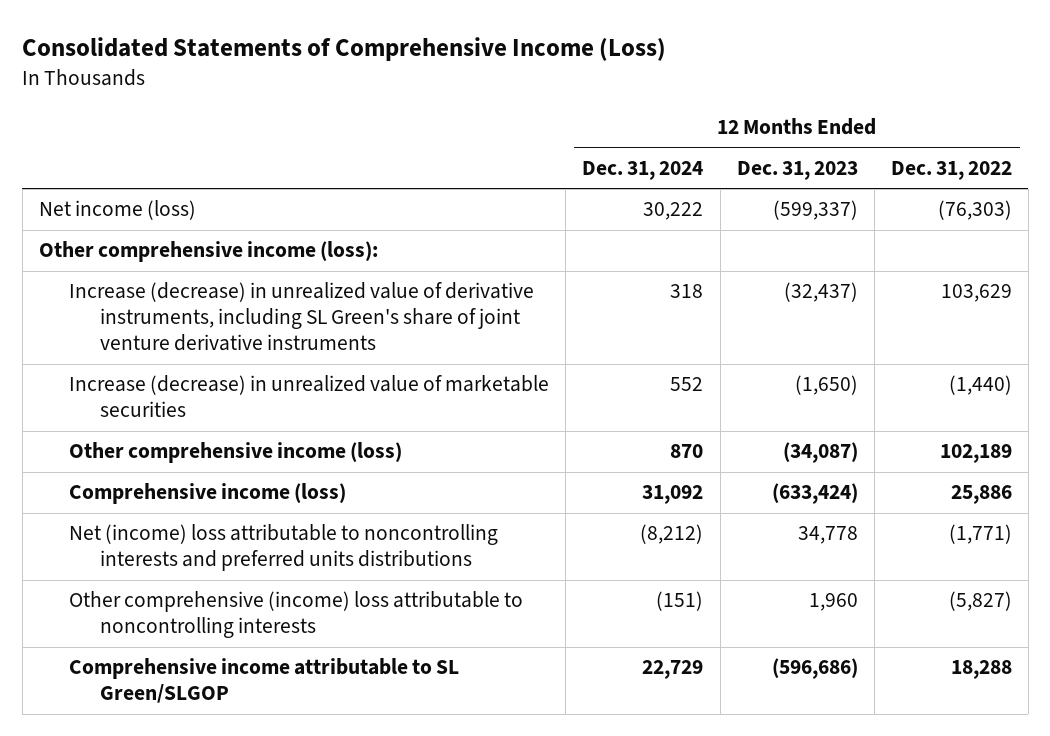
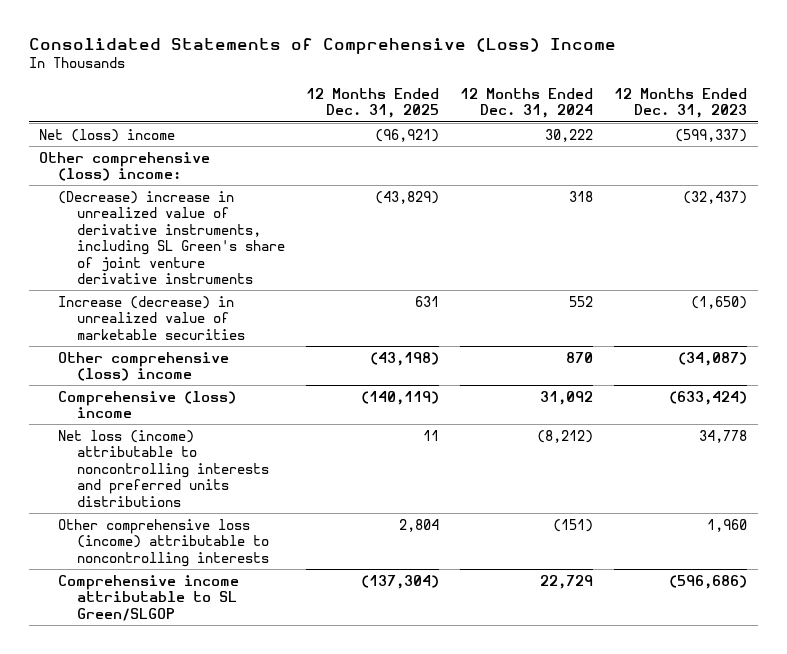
[22,36,667,61] Consolidated Statements of Comprehensive Income (Loss) -> [28,38,616,55] Consolidated Statements of Comprehensive (Loss) Income
[890,160,1012,180] Dec. 31, 2022 -> none
none -> [306,87,440,119] 12 Months Ended Dec. 31, 2025
[38,200,196,221] Net income (loss) -> [39,128,176,142] Net (loss) income
[38,241,378,263] Other comprehensive income (loss): -> [39,151,211,182] Other comprehensive (loss) income:
[69,282,535,352] Increase (decrease) in unrealized value of derivative instruments, including SL Green's share of joint venture derivative instruments -> [58,190,286,285] (Decrease) increase in unrealized value of derivative instruments, including SL Green's share of joint venture derivative instruments
[69,442,403,464] Other comprehensive income (loss) -> [58,351,230,382] Other comprehensive (loss) income
[69,483,347,505] Comprehensive income (loss) -> [58,390,237,419] Comprehensive (loss) income
[69,524,499,572] Net (income) loss attributable to noncontrolling interests and preferred units distributions -> [58,429,270,507] Net loss (income) attributable to noncontrolling interests and preferred units distributions
[69,591,524,639] Other comprehensive (income) loss attributable to noncontrolling interests -> [58,518,270,567] Other comprehensive loss (income) attributable to noncontrolling interests

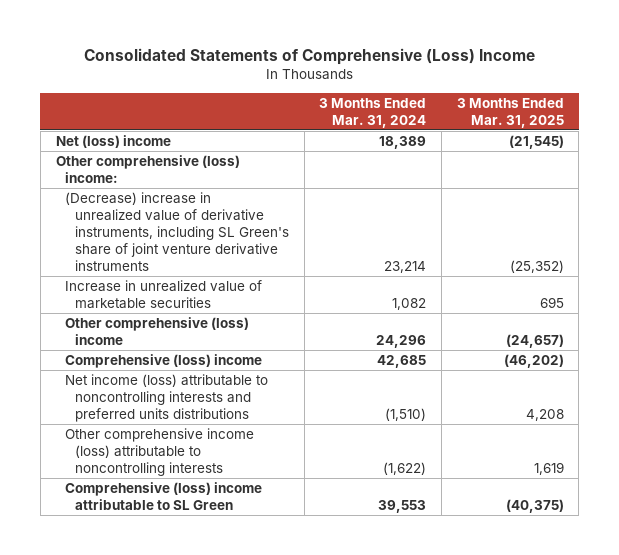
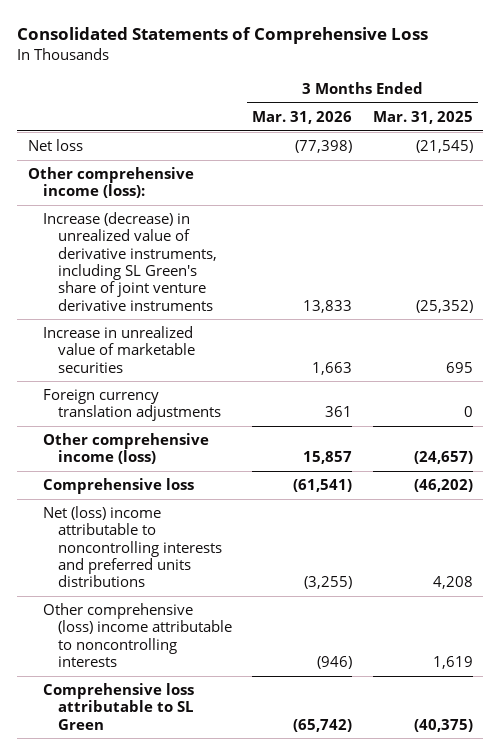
[83,48,535,66] Consolidated Statements of Comprehensive (Loss) Income -> [17,27,429,45] Consolidated Statements of Comprehensive Loss
[319,97,427,128] 3 Months Ended Mar. 31, 2024 -> none
none -> [252,111,353,125] Mar. 31, 2026
[55,135,171,149] Net (loss) income -> [27,139,83,152] Net loss
[55,155,240,183] Other comprehensive (loss) income: -> [27,167,194,199] Other comprehensive income (loss):
[65,192,290,271] (Decrease) increase in unrealized value of derivative instruments, including SL Green's share of joint venture derivative instruments -> [42,212,218,311] Increase (decrease) in unrealized value of derivative instruments, including SL Green's share of joint venture derivative instruments
none -> [42,389,222,422] Foreign currency translation adjustments
[65,317,250,345] Other comprehensive (loss) income -> [42,433,209,465] Other comprehensive income (loss)
[65,354,263,369] Comprehensive (loss) income -> [42,478,194,495] Comprehensive loss
[65,374,269,422] Net income (loss) attributable to noncontrolling interests and preferred units distributions -> [42,506,223,588] Net (loss) income attributable to noncontrolling interests and preferred units distributions
[65,428,255,476] Other comprehensive income (loss) attributable to noncontrolling interests -> [42,603,233,668] Other comprehensive (loss) income attributable to noncontrolling interests
[65,482,263,510] Comprehensive (loss) income attributable to SL Green -> [42,683,194,730] Comprehensive loss attributable to SL Green

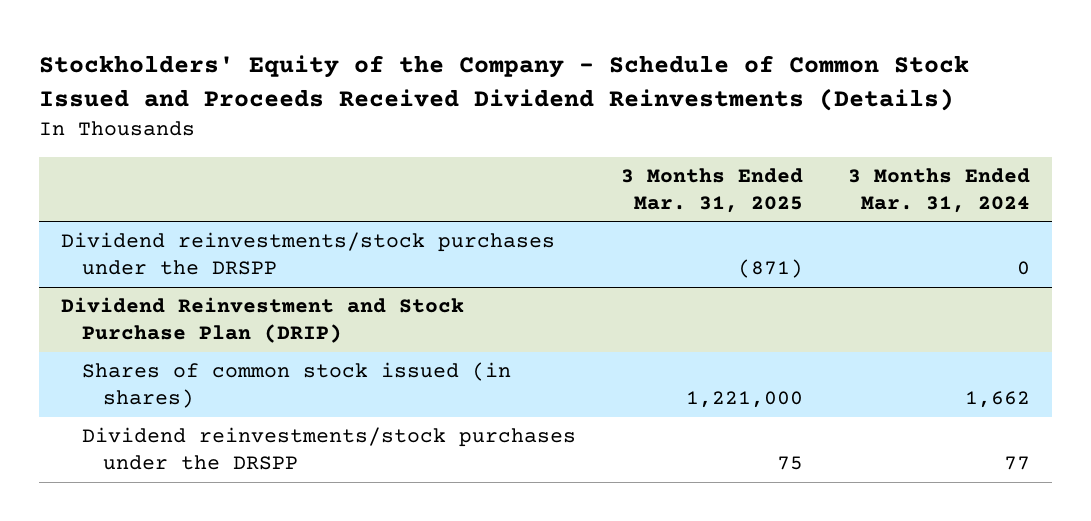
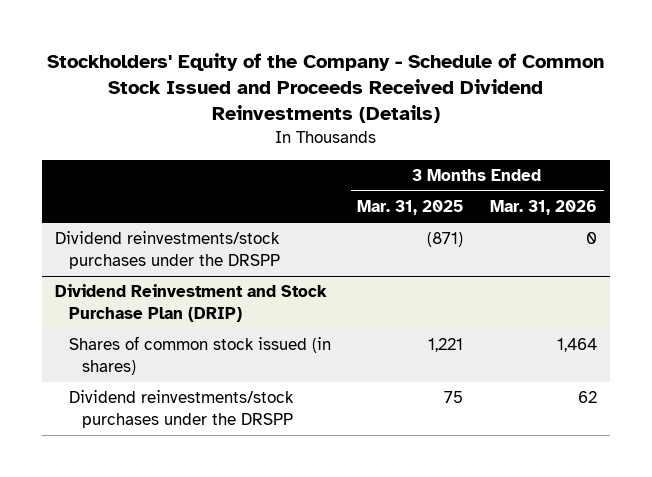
[847,167,1030,214] 3 Months Ended Mar. 31, 2024 -> none
none -> [489,200,597,216] Mar. 31, 2026
[685,391,803,409] 1,221,000 -> [428,338,464,353] 1,221

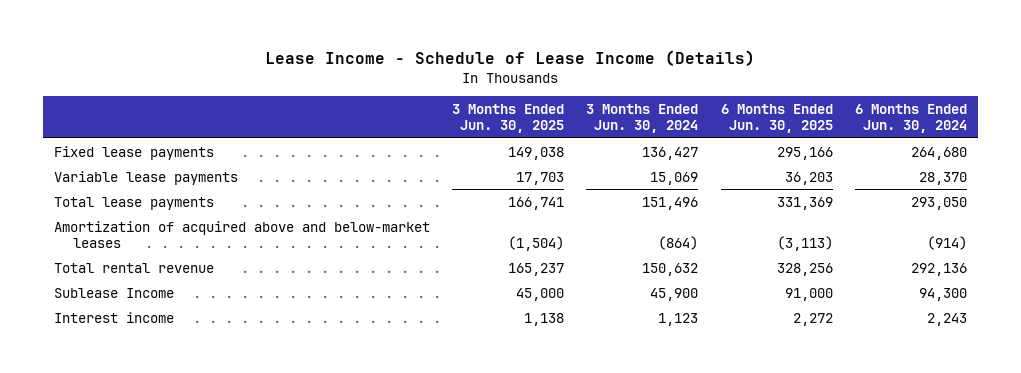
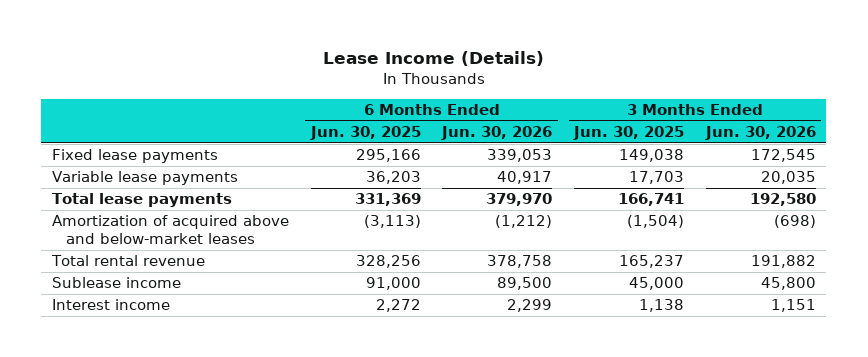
[265,50,756,67] Lease Income - Schedule of Lease Income (Details) -> [322,51,544,67] Lease Income (Details)
[586,103,699,134] 3 Months Ended Jun. 30, 2024 -> none
[854,103,967,134] 6 Months Ended Jun. 30, 2024 -> none
none -> [441,126,553,141] Jun. 30, 2026
none -> [704,126,816,141] Jun. 30, 2026
[54,287,175,298] Sublease Income -> [52,277,182,289] Sublease income

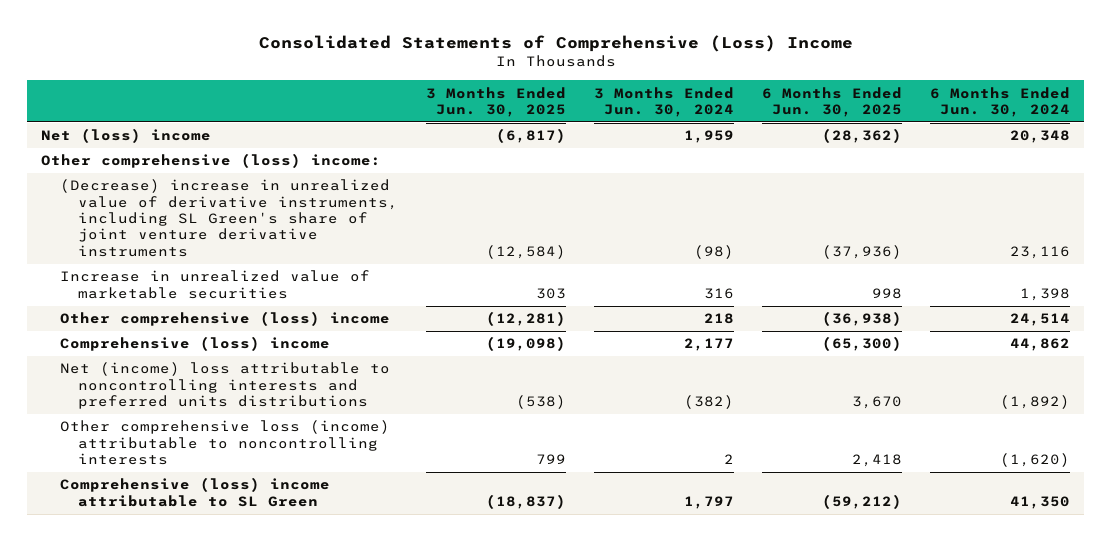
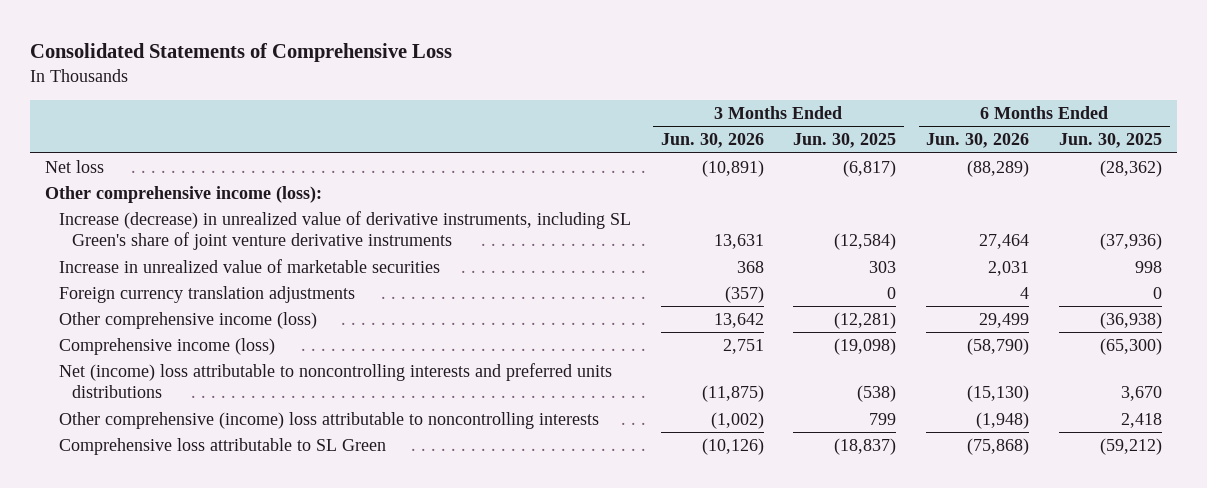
[258,35,853,53] Consolidated Statements of Comprehensive (Loss) Income -> [30,42,453,62] Consolidated Statements of Comprehensive Loss
[594,86,735,117] 3 Months Ended Jun. 30, 2024 -> none
[930,86,1071,117] 6 Months Ended Jun. 30, 2024 -> none
none -> [660,133,764,149] Jun. 30, 2026
none -> [926,133,1030,149] Jun. 30, 2026
[40,128,211,144] Net (loss) income -> [45,160,105,174] Net loss
[40,153,381,169] Other comprehensive (loss) income: -> [45,186,323,204] Other comprehensive income (loss):
[59,179,399,257] (Decrease) increase in unrealized value of derivative instruments, including SL Green's share of joint venture derivative instruments -> [58,211,631,251] Increase (decrease) in unrealized value of derivative instruments, including SL Green's share of joint venture derivative instruments
none -> [58,286,355,304] Foreign currency translation adjustments
[59,311,390,327] Other comprehensive (loss) income -> [58,312,317,330] Other comprehensive income (loss)
[59,336,330,352] Comprehensive (loss) income -> [58,338,275,356] Comprehensive income (loss)
[59,420,390,466] Other comprehensive loss (income) attributable to noncontrolling interests -> [58,412,599,430] Other comprehensive (income) loss attributable to noncontrolling interests
[59,477,330,507] Comprehensive (loss) income attributable to SL Green -> [58,438,386,456] Comprehensive loss attributable to SL Green

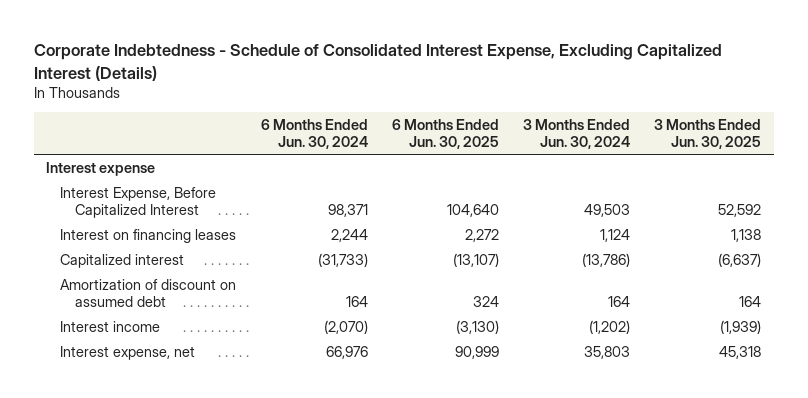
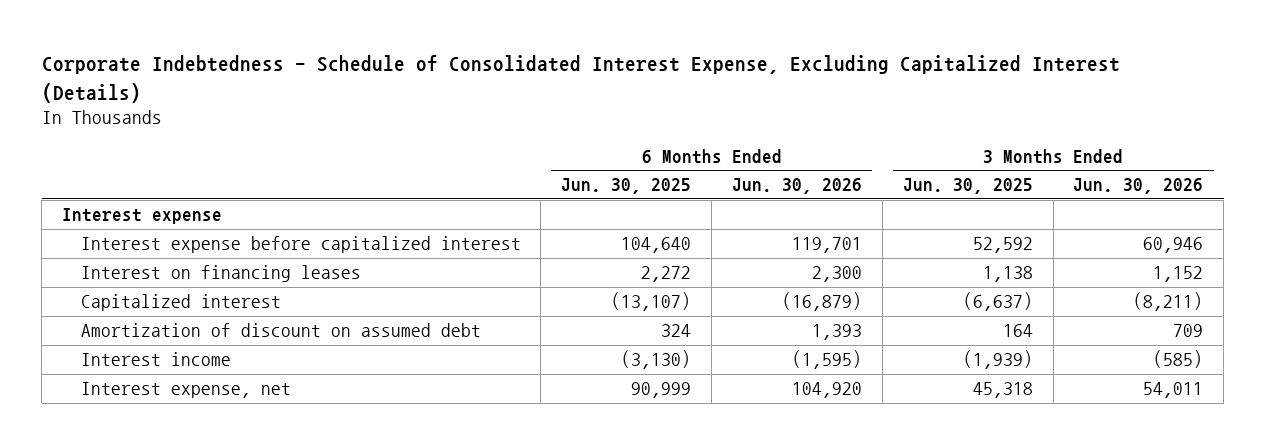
[260,118,368,149] 6 Months Ended Jun. 30, 2024 -> none
[523,118,631,149] 3 Months Ended Jun. 30, 2024 -> none
none -> [732,178,863,195] Jun. 30, 2026
none -> [1073,178,1204,195] Jun. 30, 2026
[60,186,217,218] Interest Expense, Before Capitalized Interest -> [80,236,521,254] Interest expense before capitalized interest

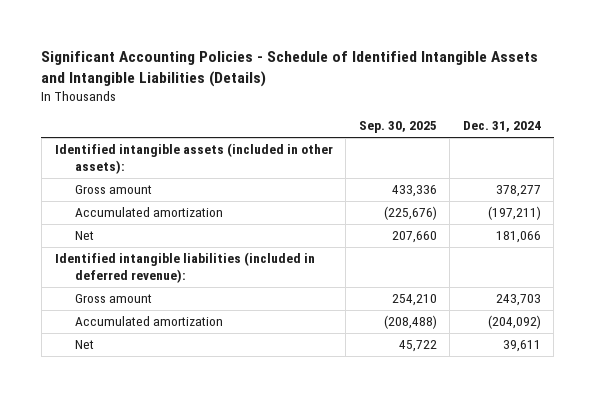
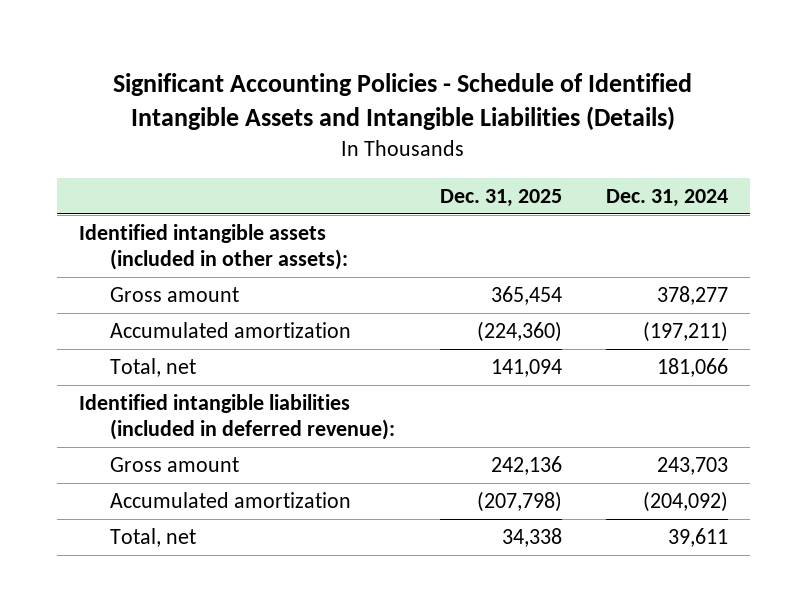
[358,121,437,134] Sep. 30, 2025 -> none
none -> [439,189,562,208] Dec. 31, 2025
[75,231,95,241] Net -> [110,358,197,378] Total, net
[75,340,95,350] Net -> [110,528,197,548] Total, net

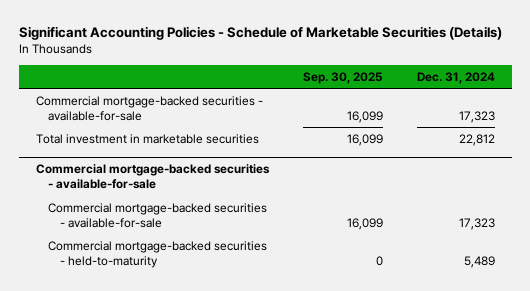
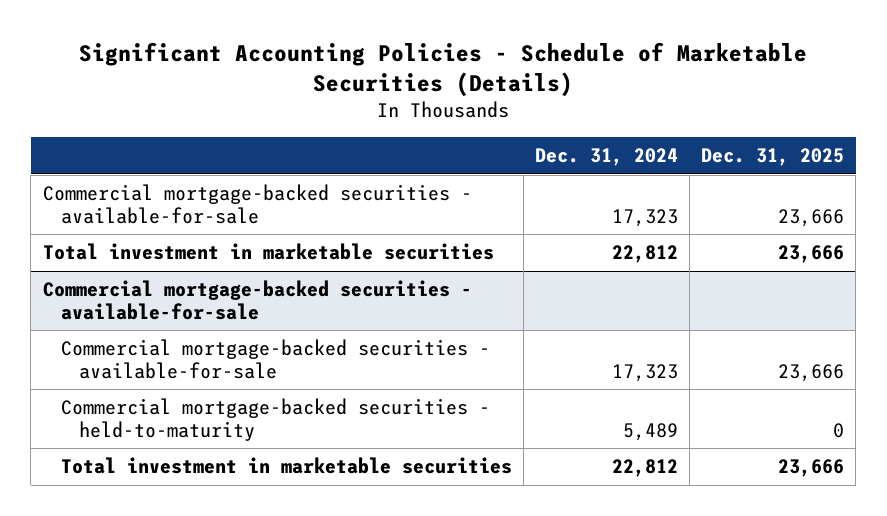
[302,71,383,84] Sep. 30, 2025 -> none
none -> [701,147,845,166] Dec. 31, 2025
none -> [60,457,512,475] Total investment in marketable securities

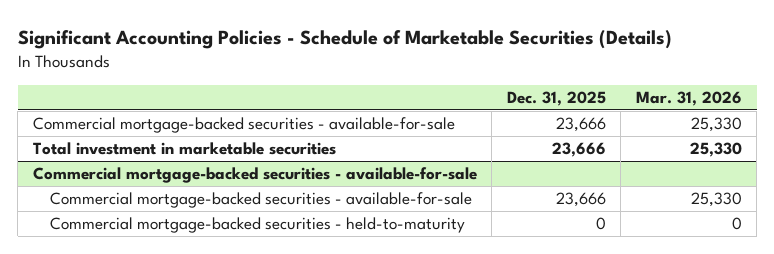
[535,147,679,166] Dec. 31, 2024 -> none
none -> [635,90,742,106] Mar. 31, 2026
[60,457,512,475] Total investment in marketable securities -> none

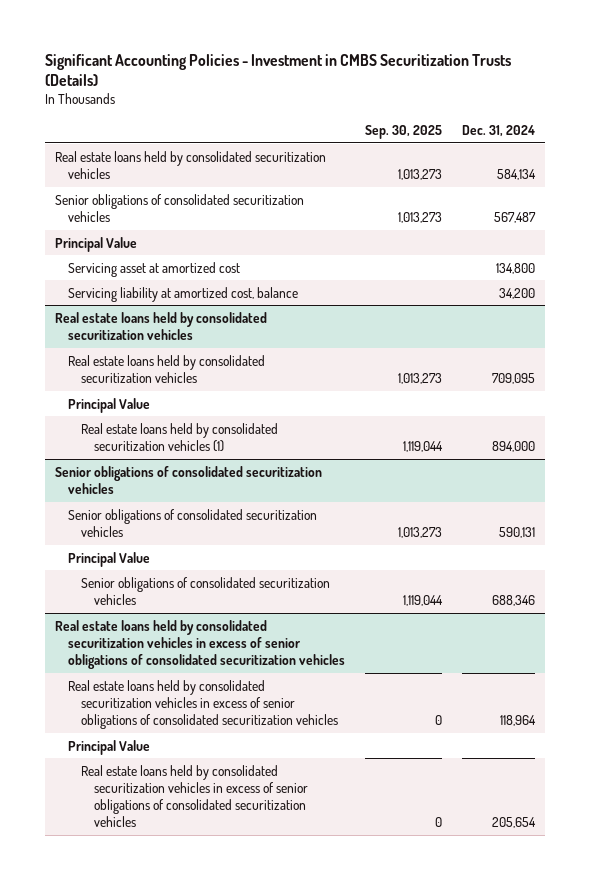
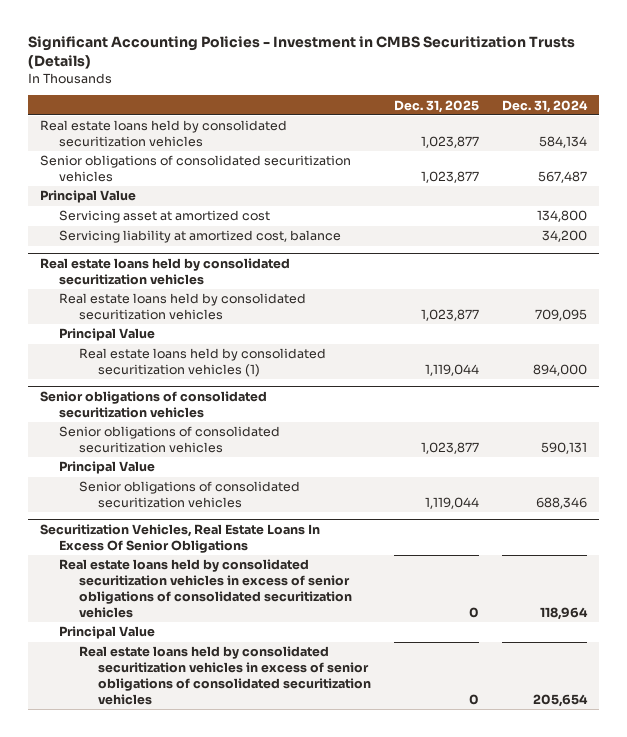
[365,125,443,140] Sep. 30, 2025 -> none
none -> [394,99,480,113] Dec. 31, 2025
[55,619,346,670] Real estate loans held by consolidated securitization vehicles in excess of senior obligations of consolidated securitization vehicles -> [39,524,320,554] Securitization Vehicles, Real Estate Loans In Excess Of Senior Obligations

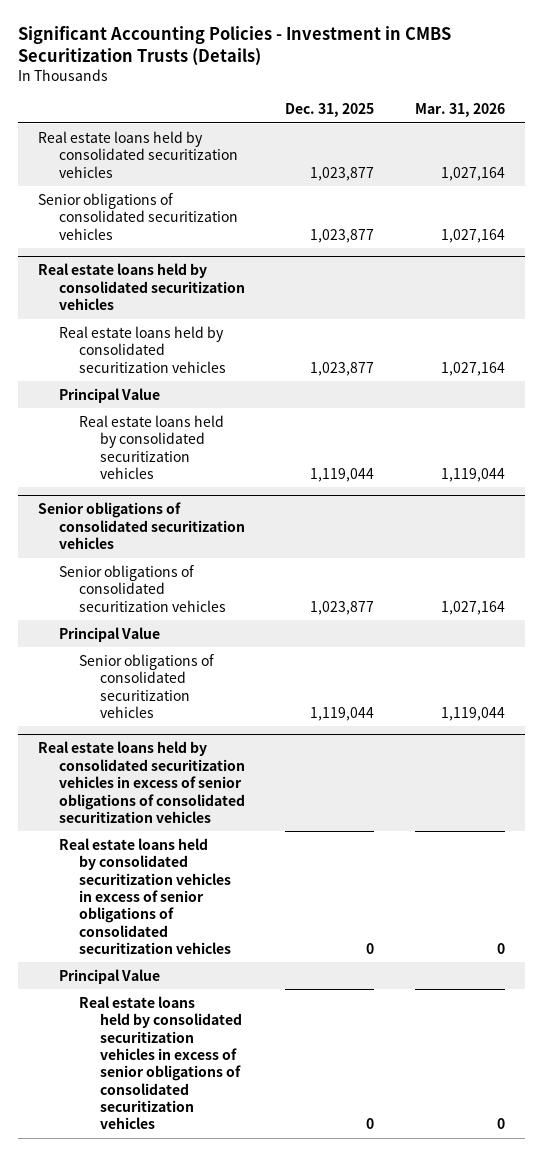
[502,99,589,113] Dec. 31, 2024 -> none
none -> [414,103,505,118] Mar. 31, 2026
[39,190,136,204] Principal Value -> none
[59,210,271,224] Servicing asset at amortized cost -> none
[59,230,342,244] Servicing liability at amortized cost, balance -> none
[78,348,326,378] Real estate loans held by consolidated securitization vehicles (1) -> [79,414,225,479] Real estate loans held by consolidated securitization vehicles
[39,524,320,554] Securitization Vehicles, Real Estate Loans In Excess Of Senior Obligations -> [37,741,245,823] Real estate loans held by consolidated securitization vehicles in excess of senior obligations of consolidated securitization vehicles

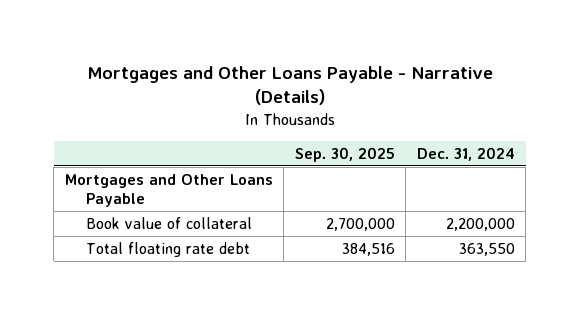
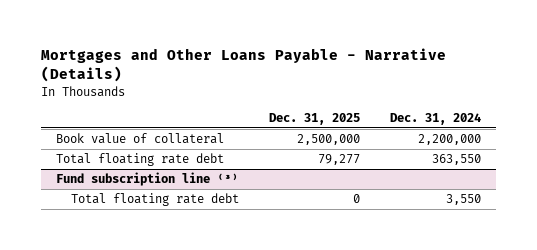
[294,146,395,162] Sep. 30, 2025 -> none
none -> [268,113,360,126] Dec. 31, 2025
[64,173,273,208] Mortgages and Other Loans Payable -> none
none -> [56,172,239,187] Fund subscription line ⁽³⁾
none -> [70,193,239,207] Total floating rate debt

